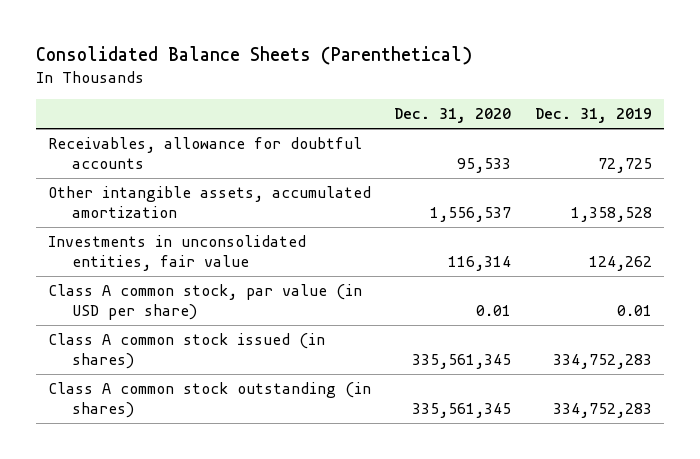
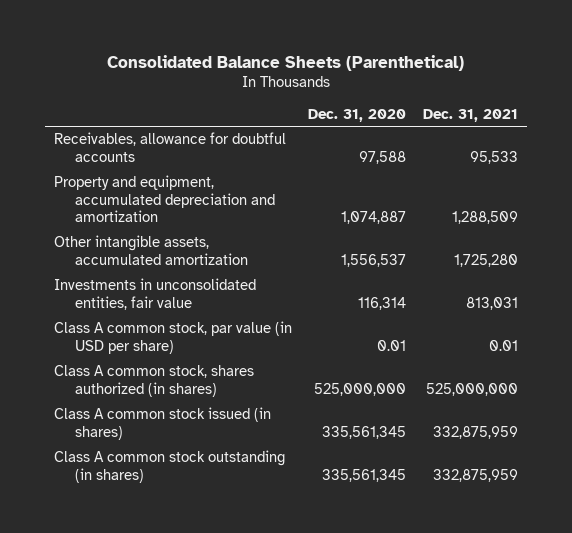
[534,108,652,124] Dec. 31, 2019 -> none
none -> [423,108,519,122] Dec. 31, 2021
[457,157,512,173] 95,533 -> [359,150,407,164] 97,588
none -> [53,175,276,223] Property and equipment, accumulated depreciation and amortization
none -> [53,365,254,397] Class A common stock, shares authorized (in shares)

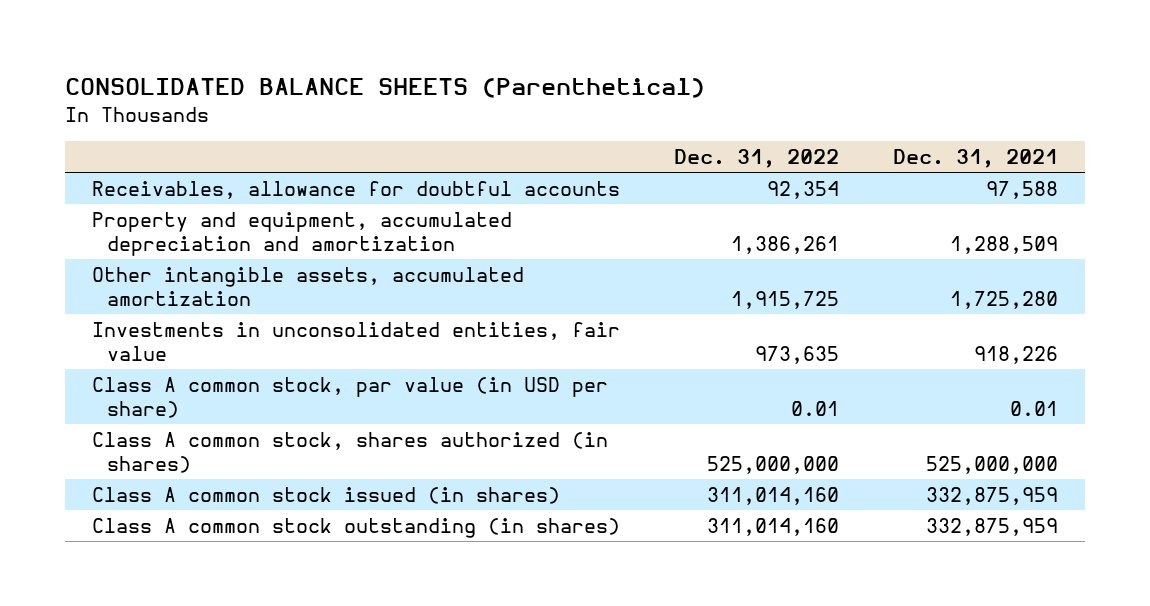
[106,54,464,71] Consolidated Balance Sheets (Parenthetical) -> [65,78,706,99] CONSOLIDATED BALANCE SHEETS (Parenthetical)
[308,108,407,122] Dec. 31, 2020 -> none
none -> [674,149,840,169] Dec. 31, 2022
[470,150,519,164] 95,533 -> [986,181,1059,200] 97,588
[466,296,519,310] 813,031 -> [974,345,1059,364] 918,226

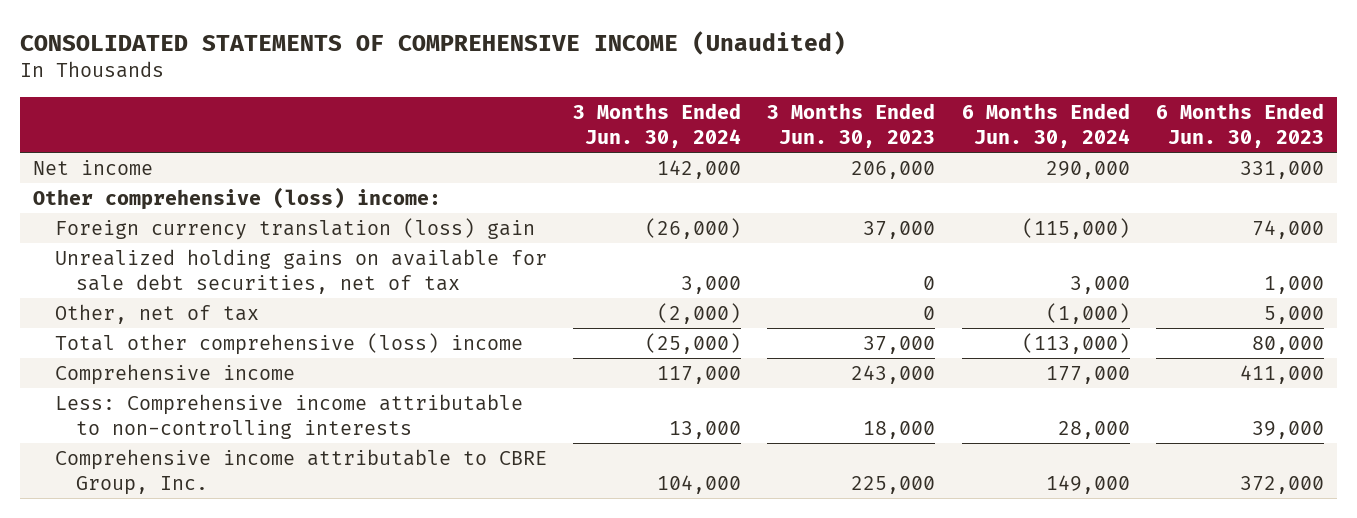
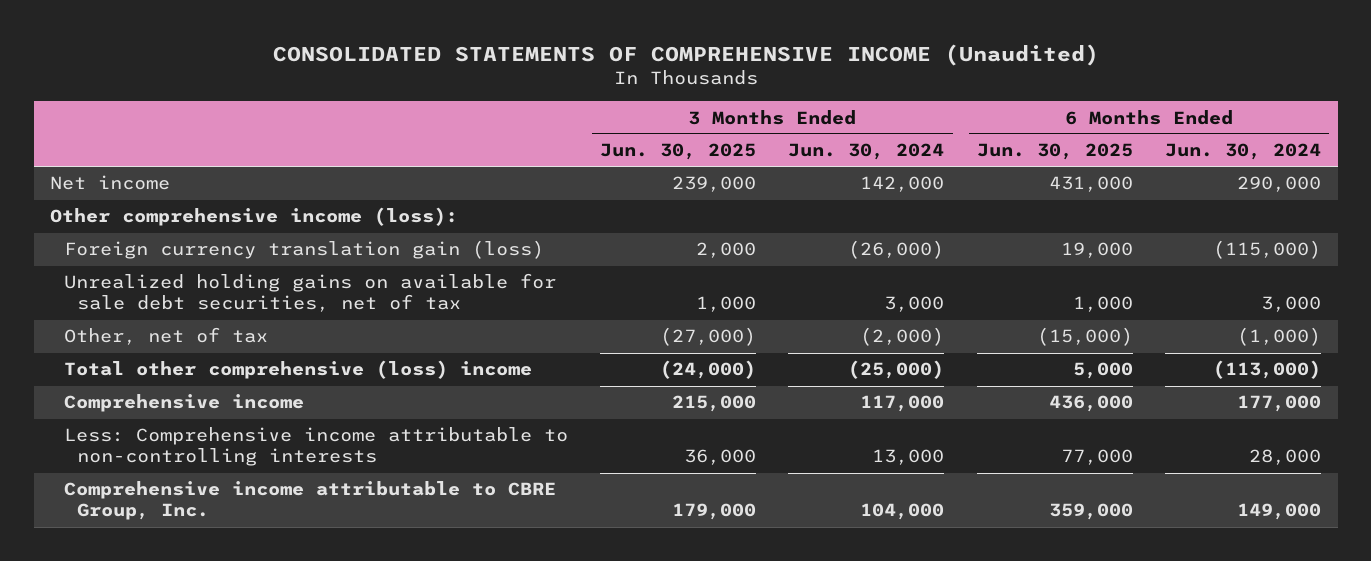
[767,102,936,149] 3 Months Ended Jun. 30, 2023 -> none
[1155,102,1324,149] 6 Months Ended Jun. 30, 2023 -> none
none -> [600,143,757,161] Jun. 30, 2025
none -> [976,143,1133,161] Jun. 30, 2025
[33,186,442,210] Other comprehensive (loss) income: -> [49,207,458,227] Other comprehensive income (loss):
[54,217,535,240] Foreign currency translation (loss) gain -> [63,240,544,260] Foreign currency translation gain (loss)

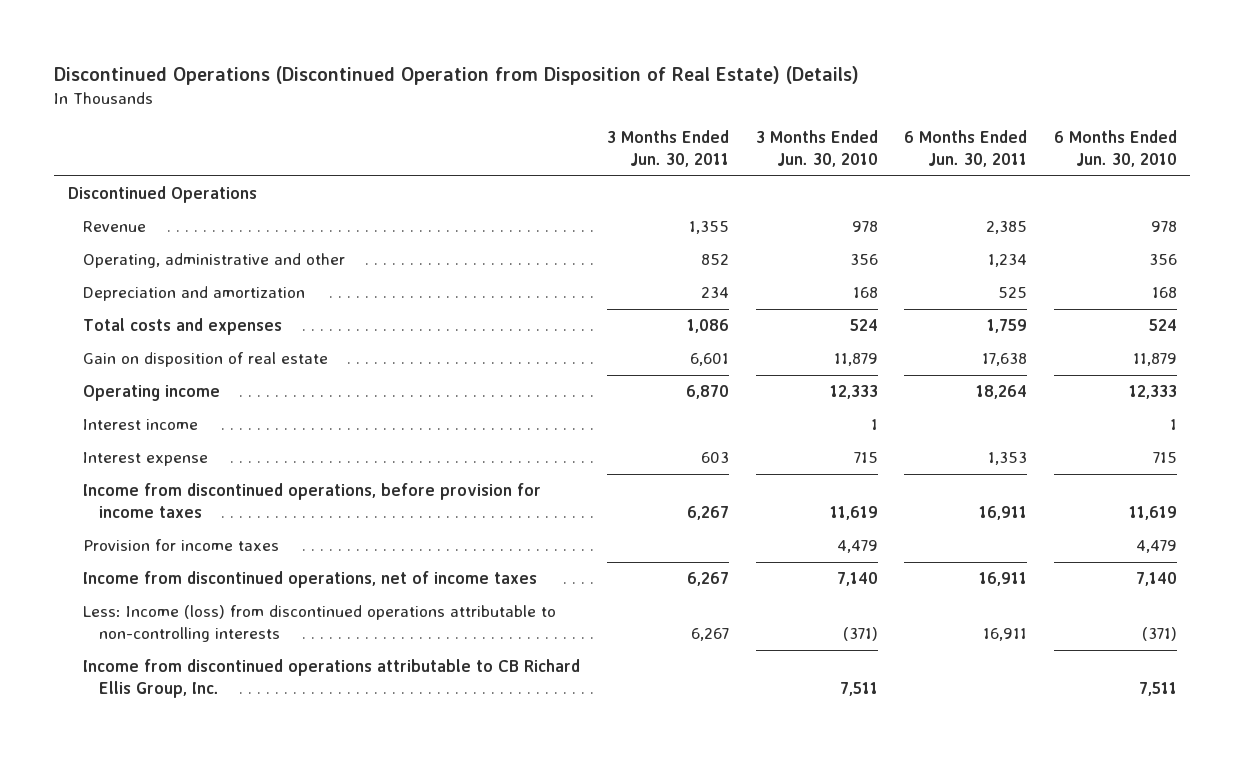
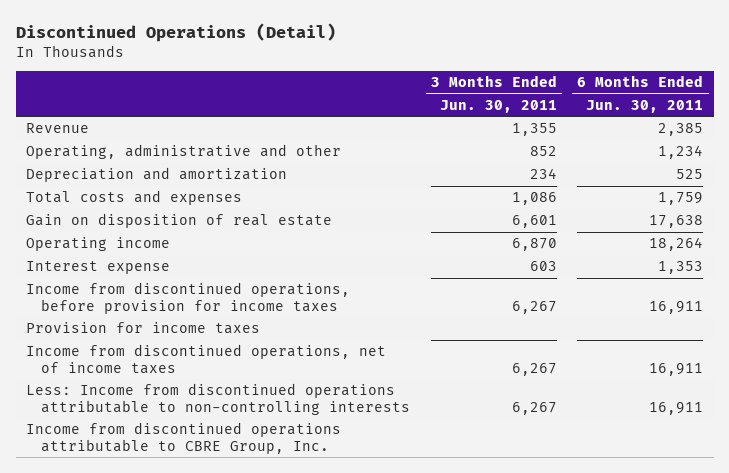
[54,65,860,85] Discontinued Operations (Discontinued Operation from Disposition of Real Estate) (Details) -> [15,22,336,42] Discontinued Operations (Detail)
[755,130,878,167] 3 Months Ended Jun. 30, 2010 -> none
[1054,130,1178,167] 6 Months Ended Jun. 30, 2010 -> none
[67,186,257,204] Discontinued Operations -> none
[83,419,199,431] Interest income -> none
[83,605,557,642] Less: Income (loss) from discontinued operations attributable to non-controlling interests -> [25,383,411,415] Less: Income from discontinued operations attributable to non-controlling interests
[83,659,581,698] Income from discontinued operations attributable to CB Richard Ellis Group, Inc. -> [25,422,341,454] Income from discontinued operations attributable to CBRE Group, Inc.

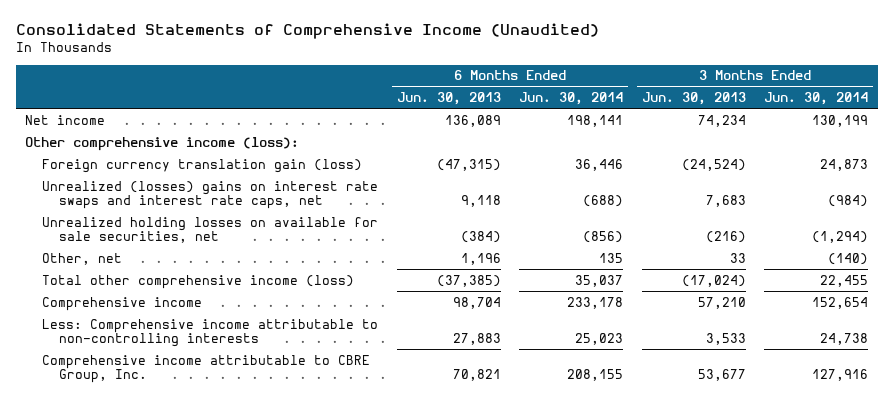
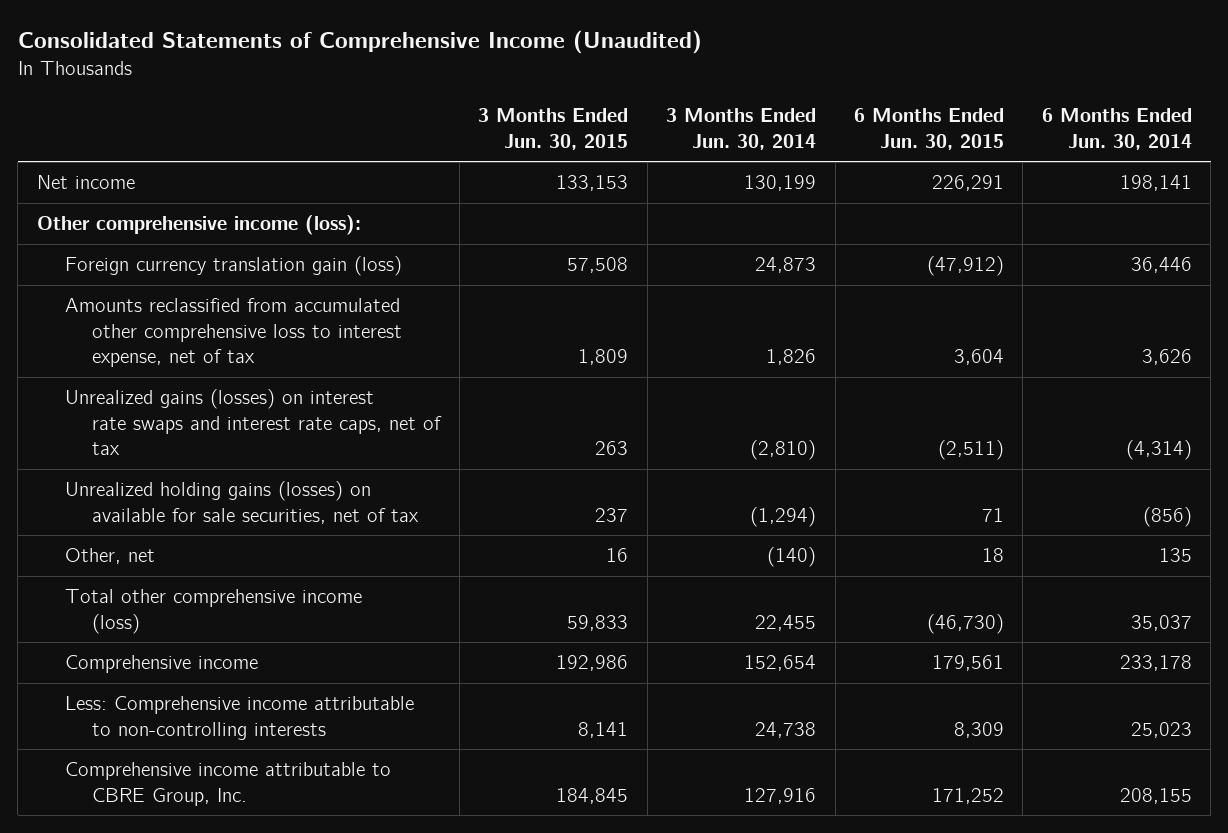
[396,92,501,106] Jun. 30, 2013 -> none
[641,92,746,106] Jun. 30, 2013 -> none
none -> [478,108,629,150] 3 Months Ended Jun. 30, 2015
none -> [854,108,1005,150] 6 Months Ended Jun. 30, 2015
none -> [64,298,403,368] Amounts reclassified from accumulated other comprehensive loss to interest expense, net of tax
[42,180,379,210] Unrealized (losses) gains on interest rate swaps and interest rate caps, net -> [64,389,443,456] Unrealized gains (losses) on interest rate swaps and interest rate caps, net of tax
[583,195,624,208] (688) -> [1125,440,1192,461] (4,314)
[828,195,869,208] (984) -> [750,440,817,461] (2,810)
[42,216,379,244] Unrealized holding losses on available for sale securities, net -> [64,481,420,524] Unrealized holding gains (losses) on available for sale securities, net of tax

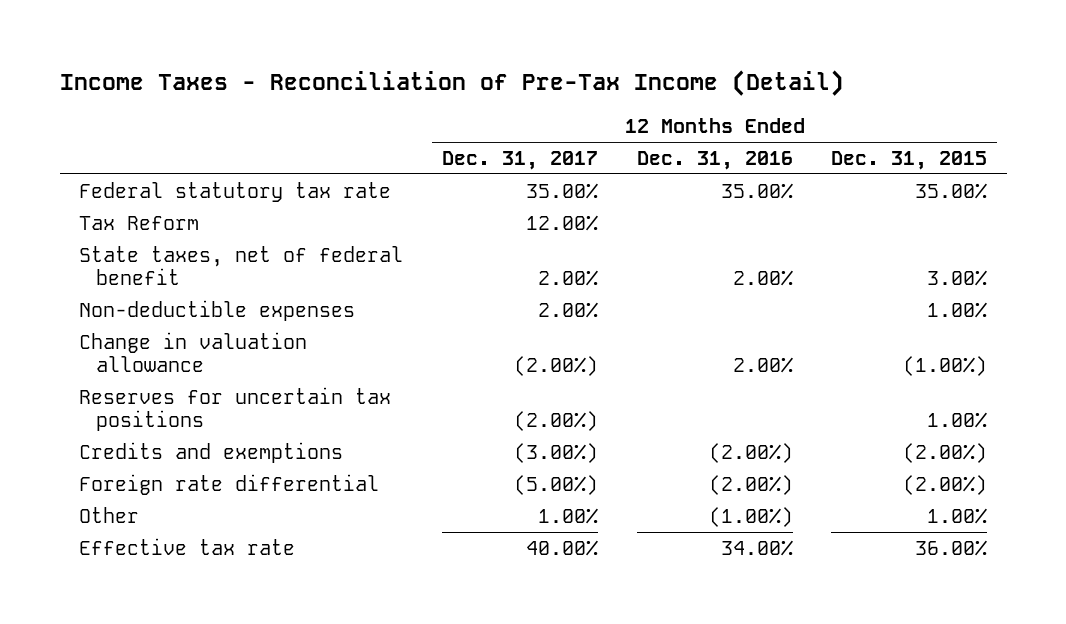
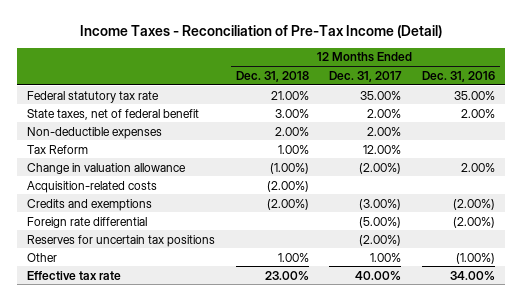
[831,150,988,170] Dec. 31, 2015 -> none
none -> [235,70,309,82] Dec. 31, 2018
[79,215,200,230] Tax Reform -> [27,144,89,154] Tax Reform
none -> [27,180,158,193] Acquisition-related costs
[79,386,392,432] Reserves for uncertain tax positions -> [27,234,216,247] Reserves for uncertain tax positions

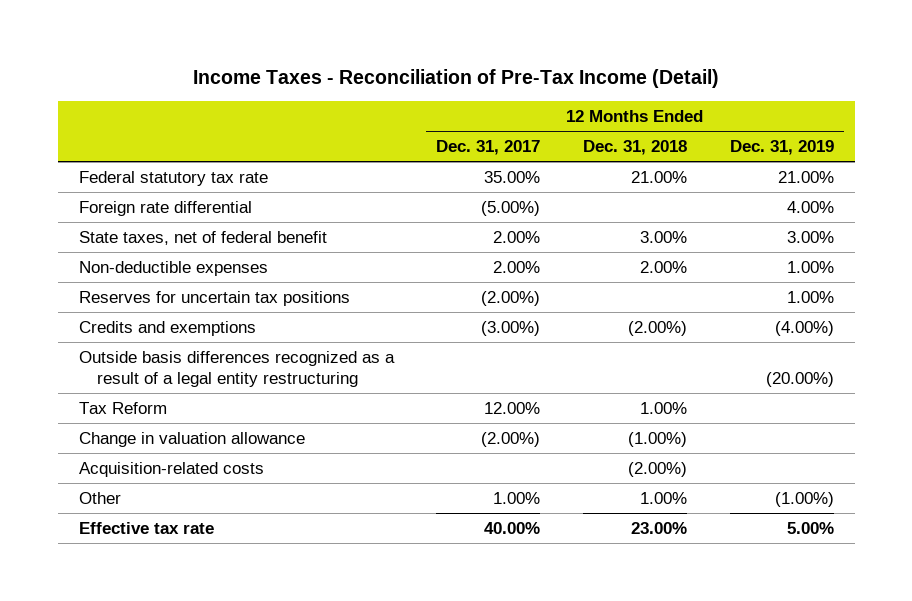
[421,70,495,82] Dec. 31, 2016 -> none
none -> [729,140,834,156] Dec. 31, 2019
[27,216,148,228] Foreign rate differential -> [78,200,252,216] Foreign rate differential
[27,234,216,247] Reserves for uncertain tax positions -> [78,290,350,306] Reserves for uncertain tax positions
[27,198,153,211] Credits and exemptions -> [78,320,256,336] Credits and exemptions
none -> [78,350,395,388] Outside basis differences recognized as a result of a legal entity restructuring

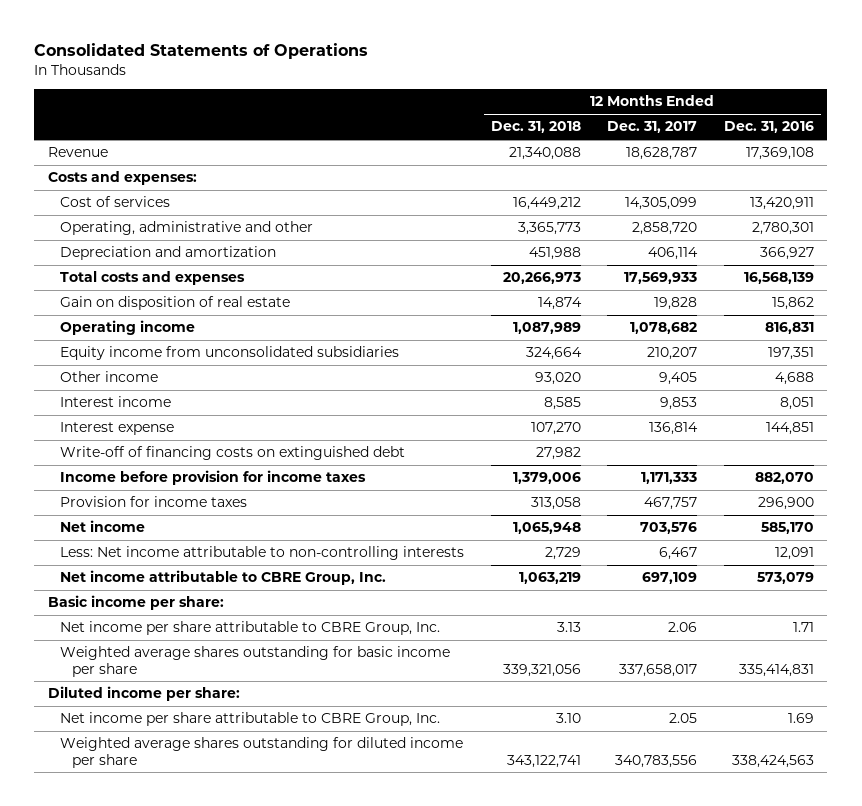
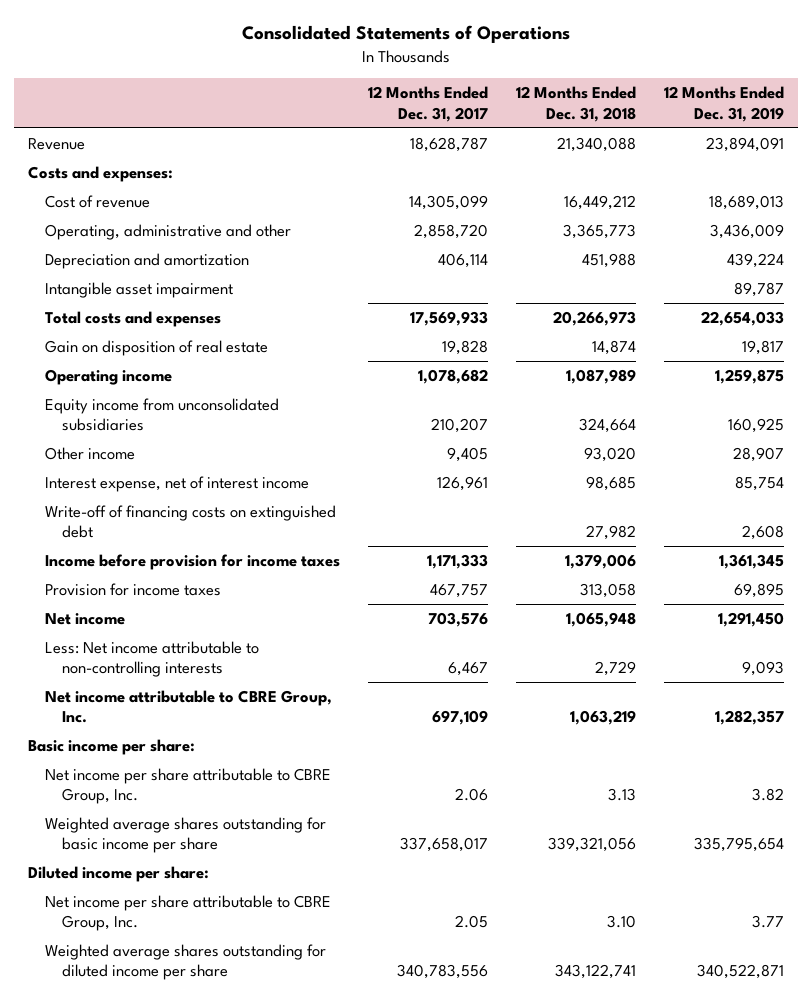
[724,121,815,134] Dec. 31, 2016 -> none
none -> [663,86,784,122] 12 Months Ended Dec. 31, 2019
[59,196,170,208] Cost of services -> [44,194,150,208] Cost of revenue
none -> [44,281,233,298] Intangible asset impairment
[59,396,171,408] Interest income -> none
[59,422,174,436] Interest expense -> none
none -> [44,475,309,492] Interest expense, net of interest income

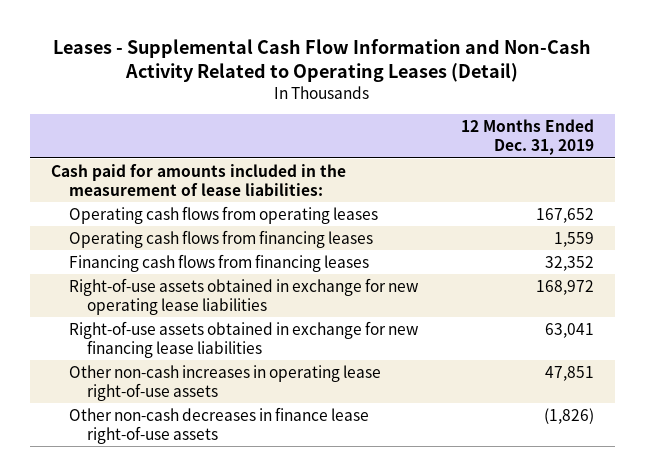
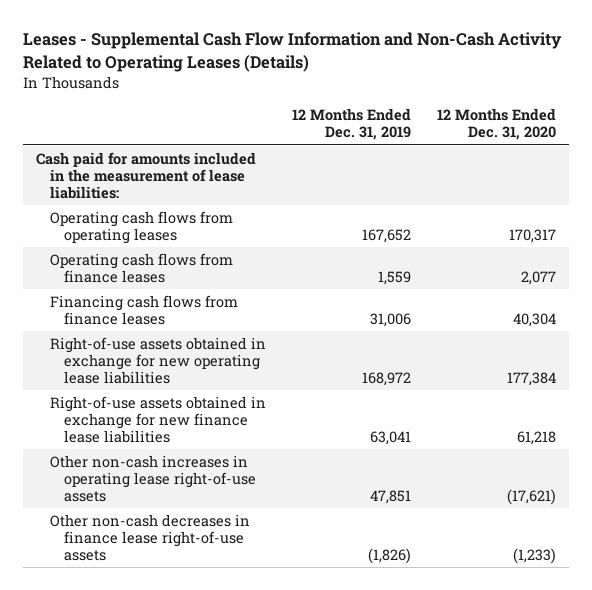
[53,38,592,82] Leases - Supplemental Cash Flow Information and Non-Cash Activity Related to Operating Leases (Detail) -> [22,32,562,73] Leases - Supplemental Cash Flow Information and Non-Cash Activity Related to Operating Leases (Details)
none -> [437,108,557,141] 12 Months Ended Dec. 31, 2020
[69,229,374,248] Operating cash flows from financing leases -> [49,252,233,283] Operating cash flows from finance leases
[69,253,370,272] Financing cash flows from financing leases -> [49,294,238,325] Financing cash flows from finance leases
[544,255,594,271] 32,352 -> [370,312,412,327] 31,006
[69,320,420,358] Right-of-use assets obtained in exchange for new financing lease liabilities -> [49,395,266,443] Right-of-use assets obtained in exchange for new finance lease liabilities

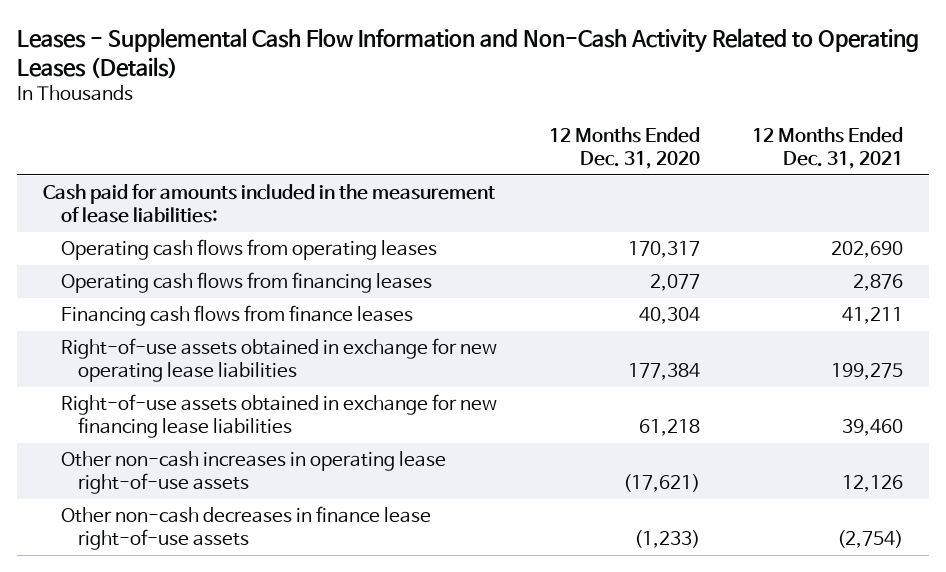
[292,108,412,141] 12 Months Ended Dec. 31, 2019 -> none
none -> [752,127,904,170] 12 Months Ended Dec. 31, 2021
[49,252,233,283] Operating cash flows from finance leases -> [60,272,432,294] Operating cash flows from financing leases
[49,395,266,443] Right-of-use assets obtained in exchange for new finance lease liabilities -> [60,394,497,439] Right-of-use assets obtained in exchange for new financing lease liabilities

